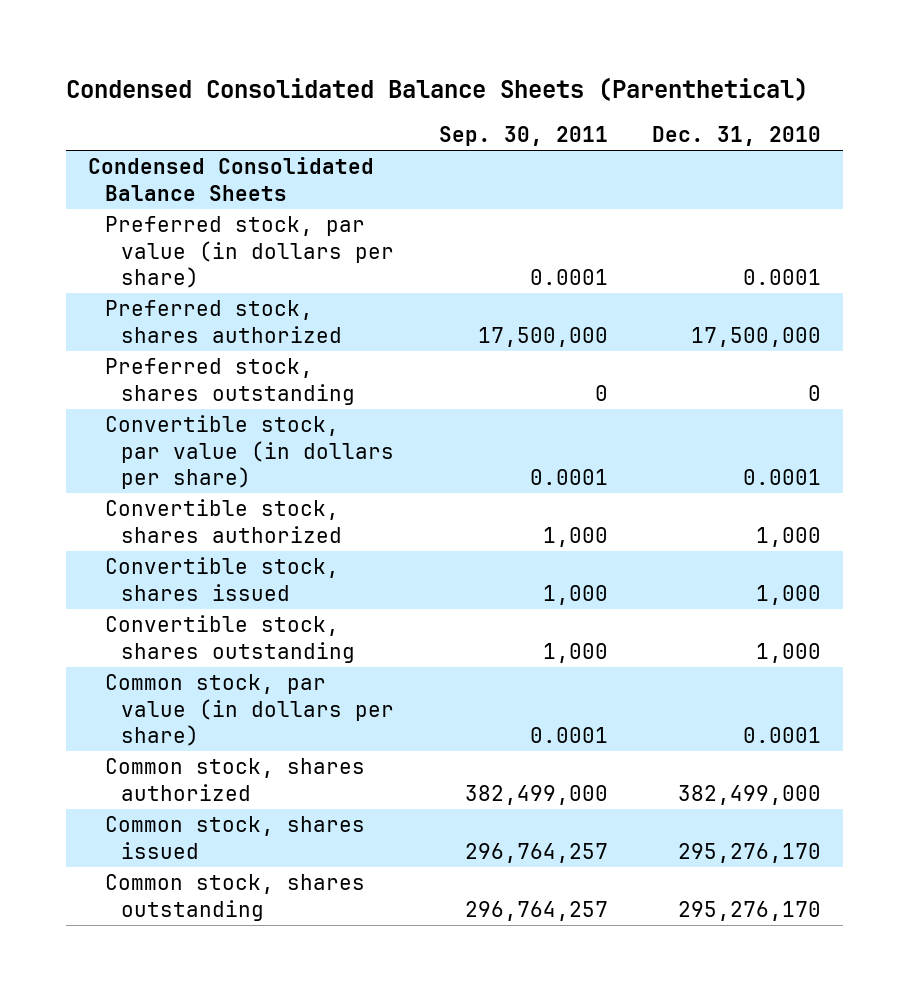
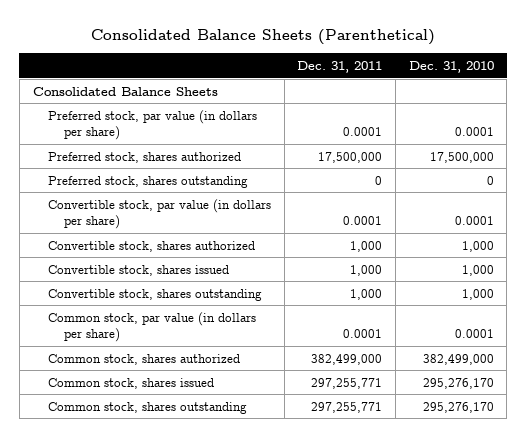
[66,76,809,101] Condensed Consolidated Balance Sheets (Parenthetical) -> [91,29,436,46] Consolidated Balance Sheets (Parenthetical)
[438,125,608,146] Sep. 30, 2011 -> none
none -> [297,60,383,73] Dec. 31, 2011
[88,157,375,201] Condensed Consolidated Balance Sheets -> [32,86,218,96] Consolidated Balance Sheets

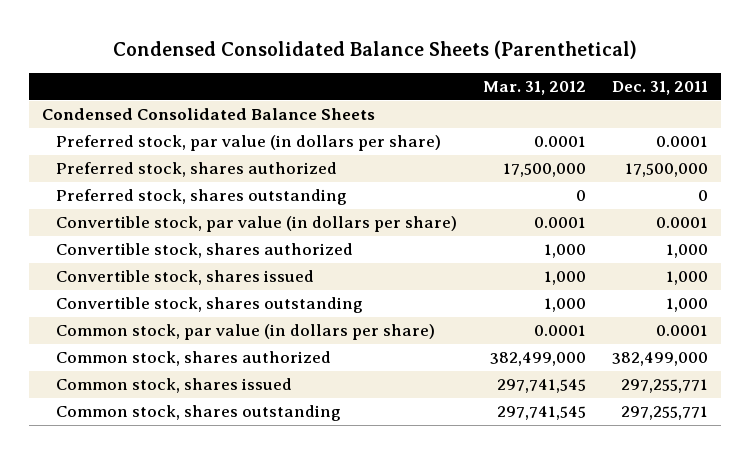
[91,29,436,46] Consolidated Balance Sheets (Parenthetical) -> [112,39,637,59] Condensed Consolidated Balance Sheets (Parenthetical)
[408,60,494,73] Dec. 31, 2010 -> none
none -> [482,80,586,95] Mar. 31, 2012
[32,86,218,96] Consolidated Balance Sheets -> [42,108,376,121] Condensed Consolidated Balance Sheets

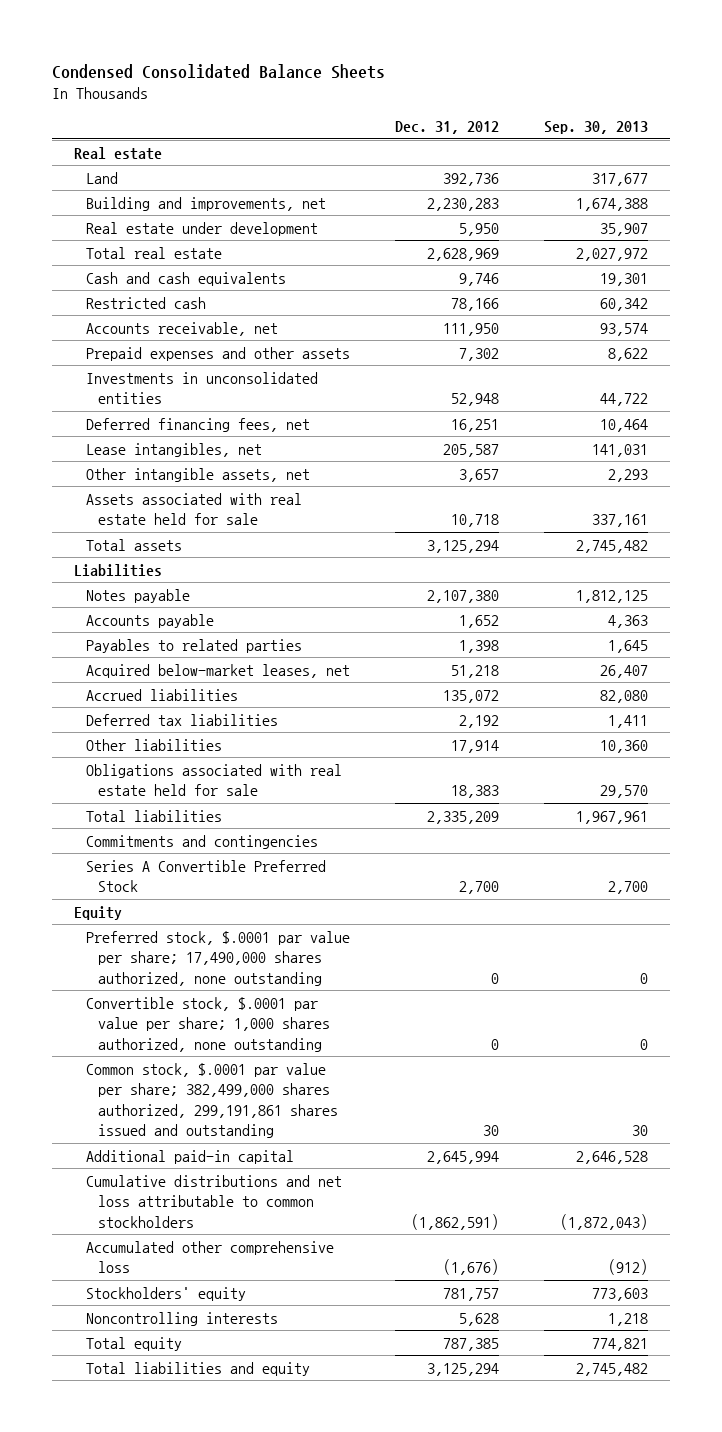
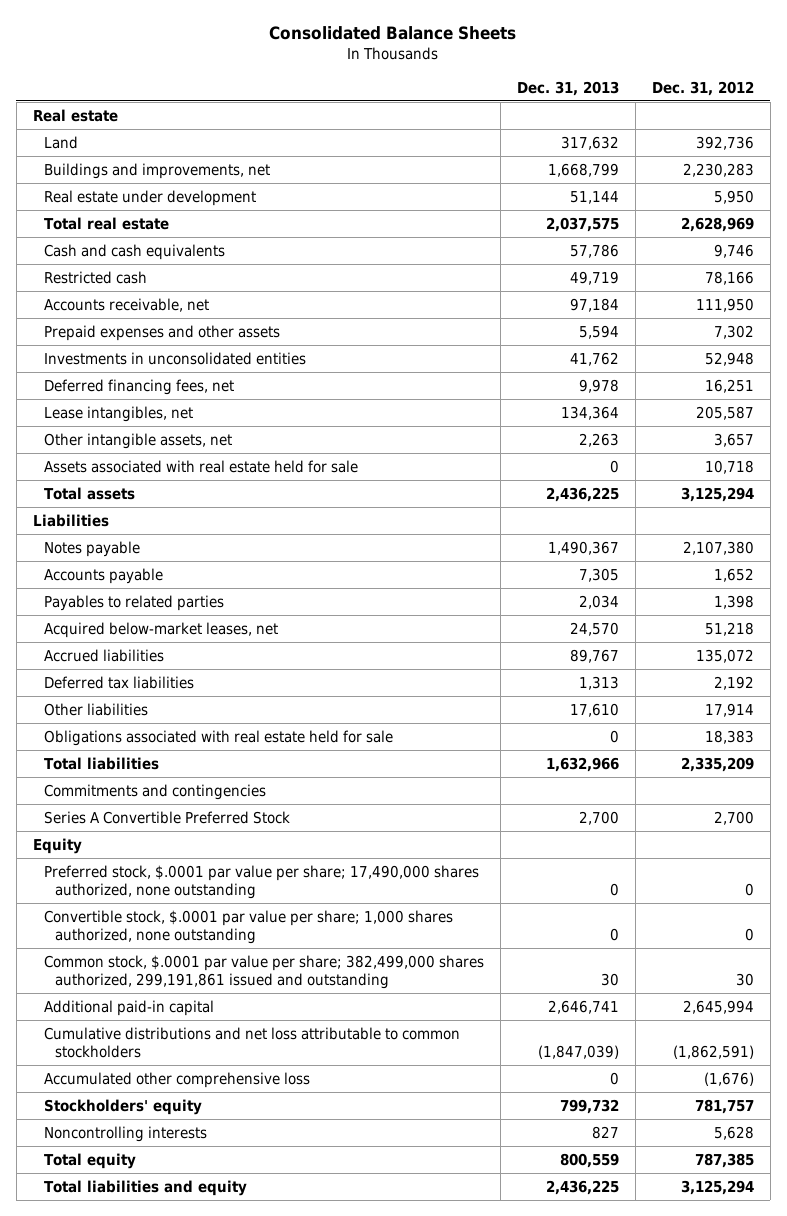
[51,63,385,79] Condensed Consolidated Balance Sheets -> [269,26,517,41] Consolidated Balance Sheets
[544,121,649,135] Sep. 30, 2013 -> none
none -> [516,80,619,96] Dec. 31, 2013
[86,196,327,211] Building and improvements, net -> [43,162,270,179] Buildings and improvements, net
[86,1062,339,1139] Common stock, $.0001 par value per share; 382,499,000 shares authorized, 299,191,861 shares issued and outstanding -> [43,954,484,990] Common stock, $.0001 par value per share; 382,499,000 shares authorized, 299,191,861 issued and outstanding

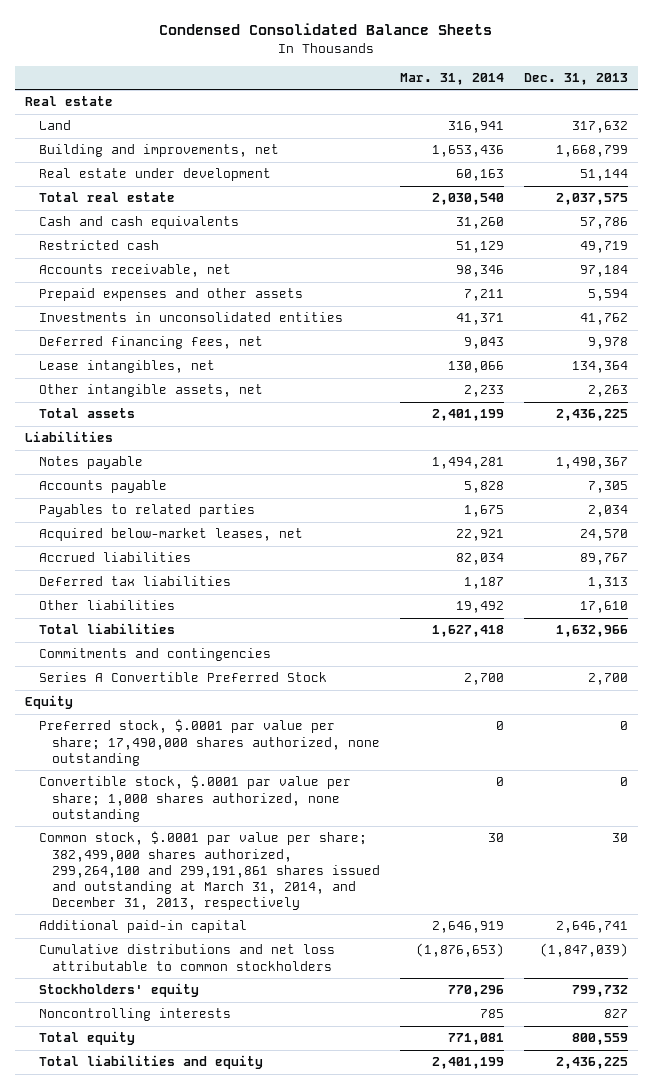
[269,26,517,41] Consolidated Balance Sheets -> [159,23,493,36] Condensed Consolidated Balance Sheets
[651,80,754,96] Dec. 31, 2012 -> none
none -> [400,73,505,86] Mar. 31, 2014
[43,162,270,179] Buildings and improvements, net -> [38,144,279,158] Building and improvements, net
[43,459,358,473] Assets associated with real estate held for sale -> none
[43,729,393,746] Obligations associated with real estate held for sale -> none
[43,954,484,990] Common stock, $.0001 par value per share; 382,499,000 shares authorized, 299,191,861 issued and outstanding -> [38,831,381,911] Common stock, $.0001 par value per share; 382,499,000 shares authorized, 299,264,100 and 299,191,861 shares issued and outstanding at March 31, 2014, and December 31, 2013, respectively
[43,1071,310,1088] Accumulated other comprehensive loss -> none

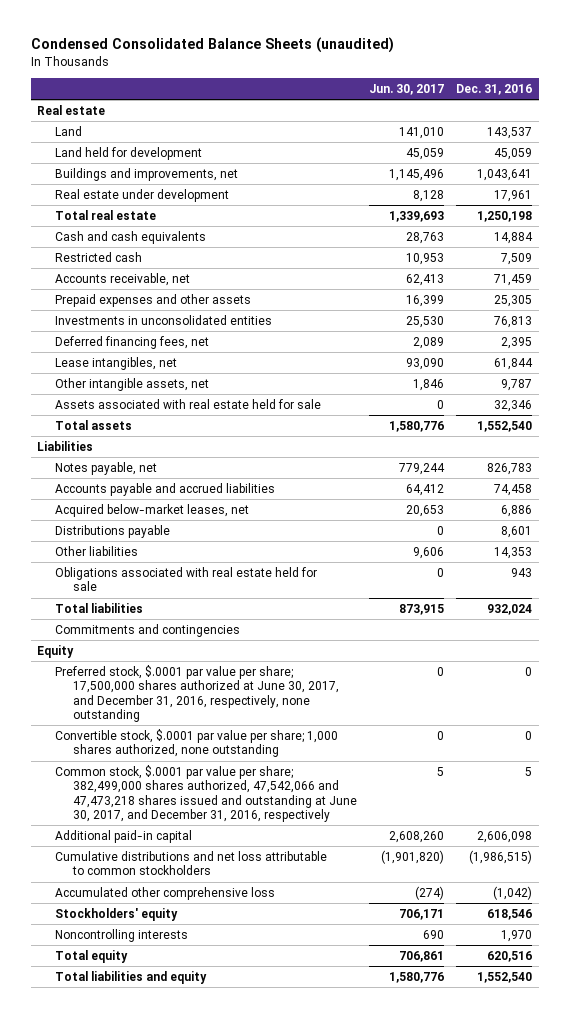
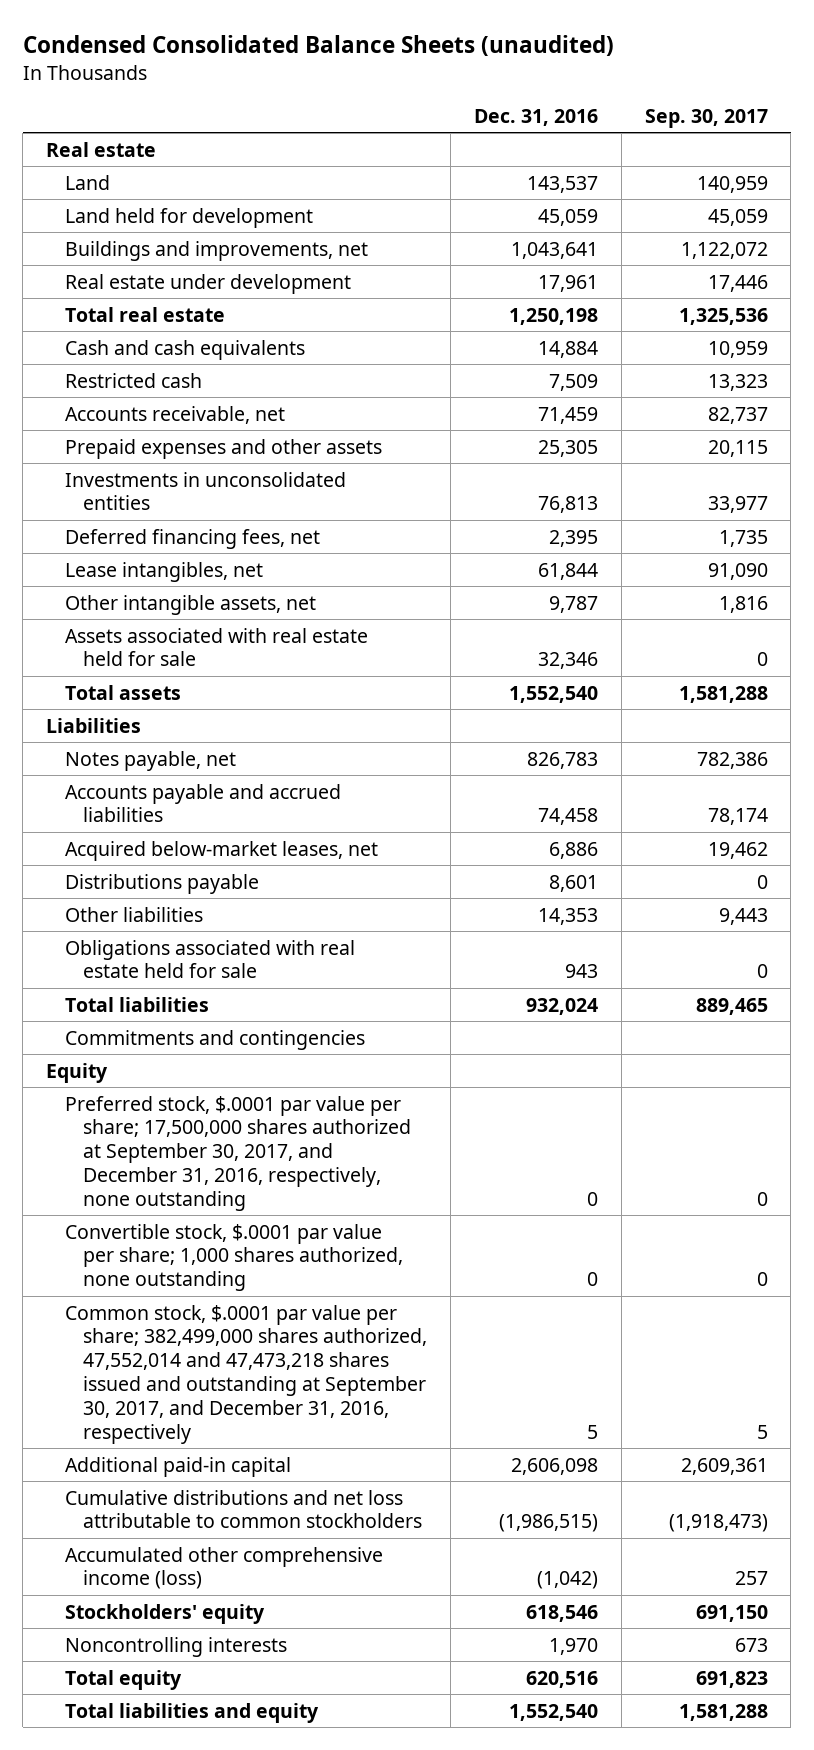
[369,83,445,95] Jun. 30, 2017 -> none
none -> [644,108,768,128] Sep. 30, 2017
[54,664,340,723] Preferred stock, $.0001 par value per share; 17,500,000 shares authorized at June 30, 2017, and December 31, 2016, respectively, none outstanding -> [64,1095,412,1211] Preferred stock, $.0001 par value per share; 17,500,000 shares authorized at September 30, 2017, and December 31, 2016, respectively, none outstanding
[54,764,358,823] Common stock, $.0001 par value per share; 382,499,000 shares authorized, 47,542,066 and 47,473,218 shares issued and outstanding at June 30, 2017, and December 31, 2016, respectively -> [64,1304,428,1444] Common stock, $.0001 par value per share; 382,499,000 shares authorized, 47,552,014 and 47,473,218 shares issued and outstanding at September 30, 2017, and December 31, 2016, respectively
[54,886,275,900] Accumulated other comprehensive loss -> [64,1546,383,1590] Accumulated other comprehensive income (loss)

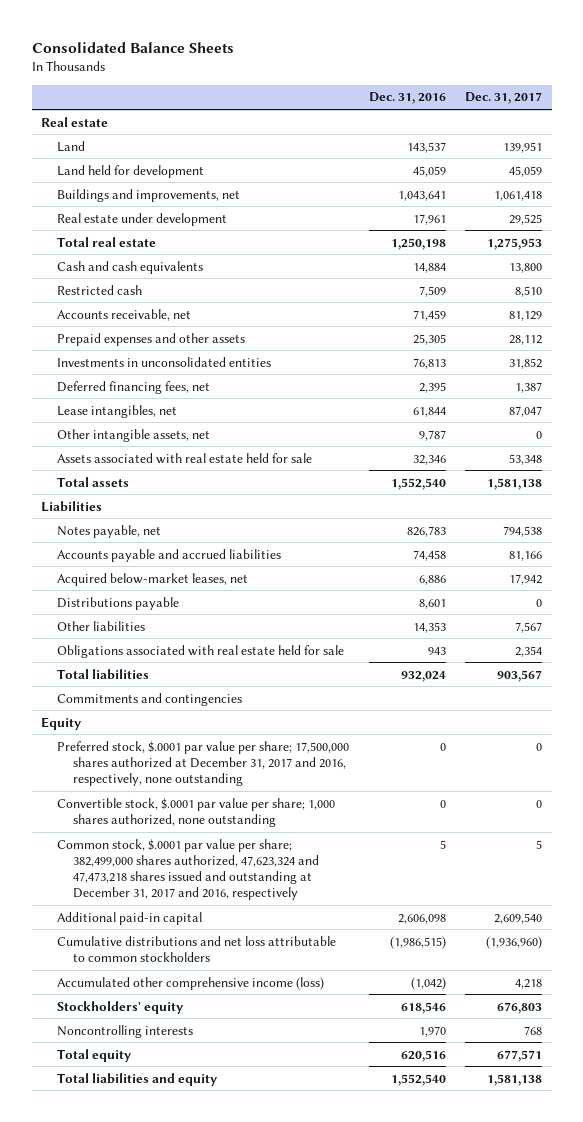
[22,35,614,57] Condensed Consolidated Balance Sheets (unaudited) -> [31,41,234,53] Consolidated Balance Sheets
[644,108,768,128] Sep. 30, 2017 -> none
none -> [464,92,542,105] Dec. 31, 2017
[64,1095,412,1211] Preferred stock, $.0001 par value per share; 17,500,000 shares authorized at September 30, 2017, and December 31, 2016, respectively, none outstanding -> [57,740,350,787] Preferred stock, $.0001 par value per share; 17,500,000 shares authorized at December 31, 2017 and 2016, respectively, none outstanding
[64,1304,428,1444] Common stock, $.0001 par value per share; 382,499,000 shares authorized, 47,552,014 and 47,473,218 shares issued and outstanding at September 30, 2017, and December 31, 2016, respectively -> [57,838,320,901] Common stock, $.0001 par value per share; 382,499,000 shares authorized, 47,623,324 and 47,473,218 shares issued and outstanding at December 31, 2017 and 2016, respectively

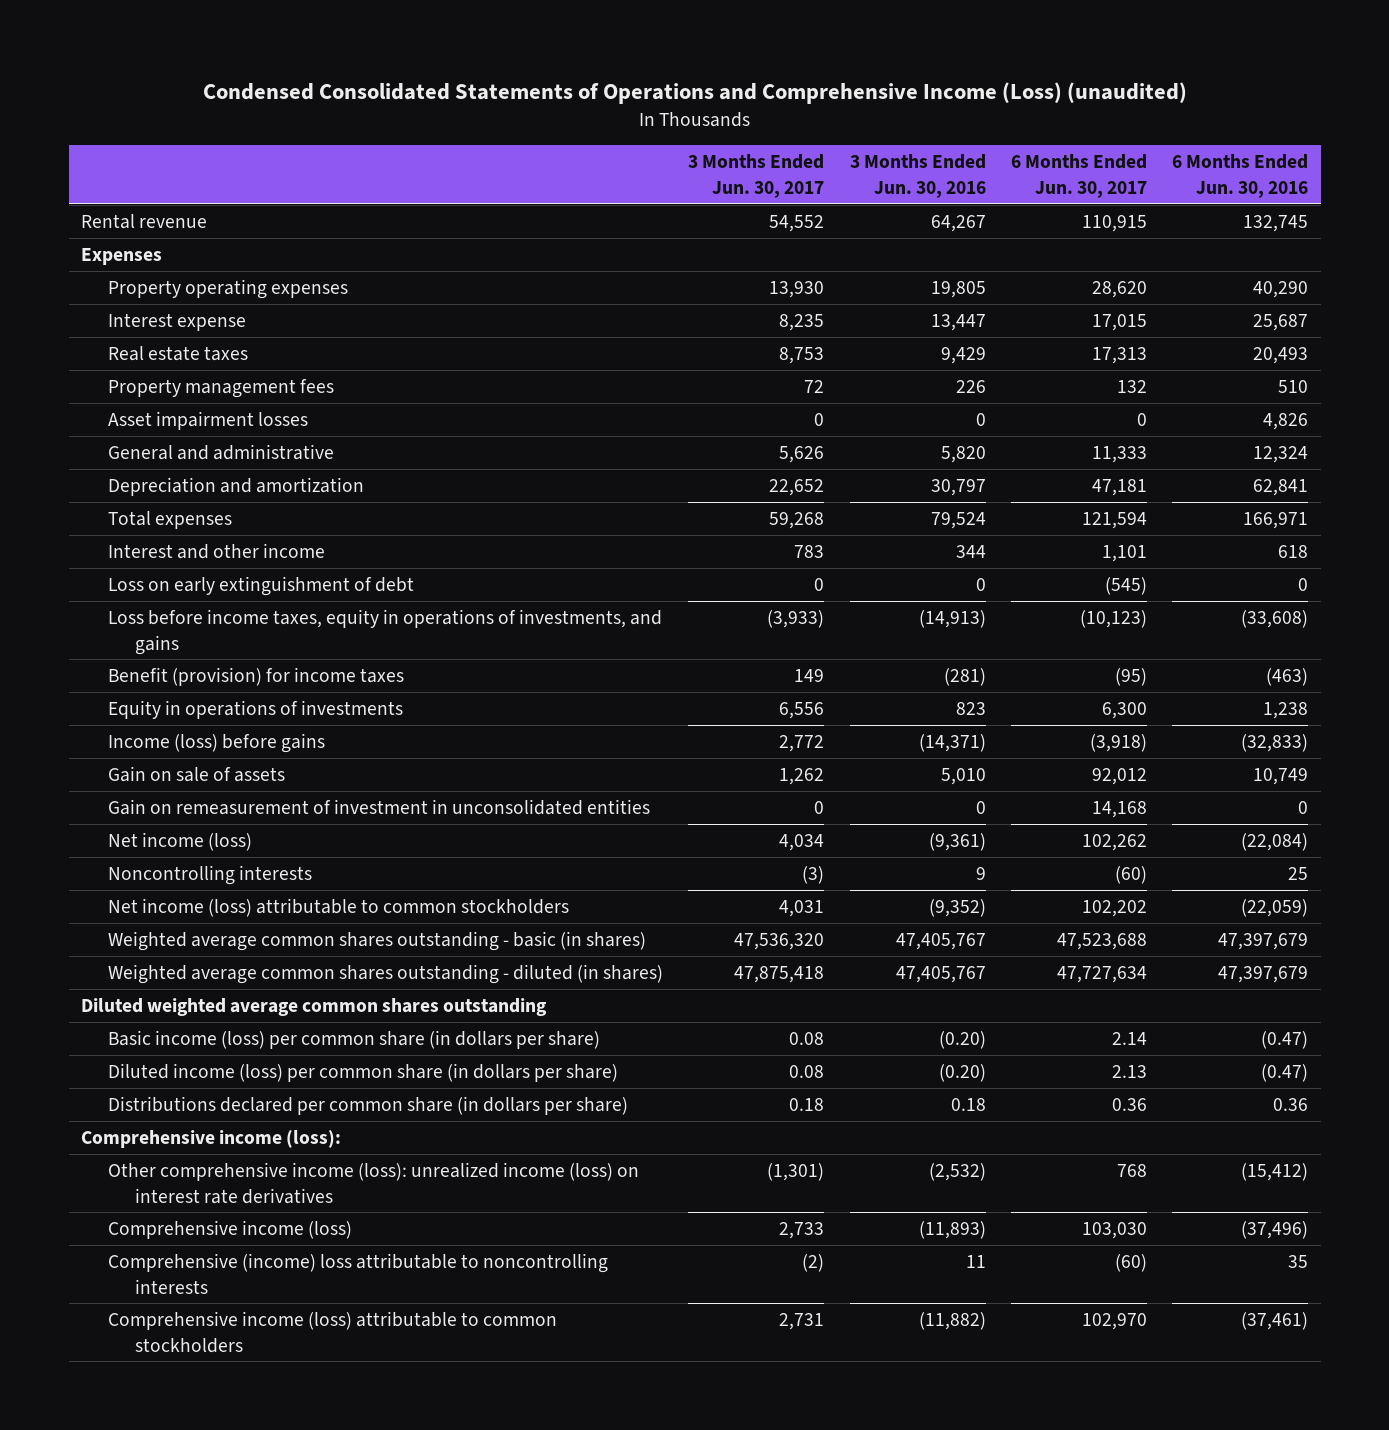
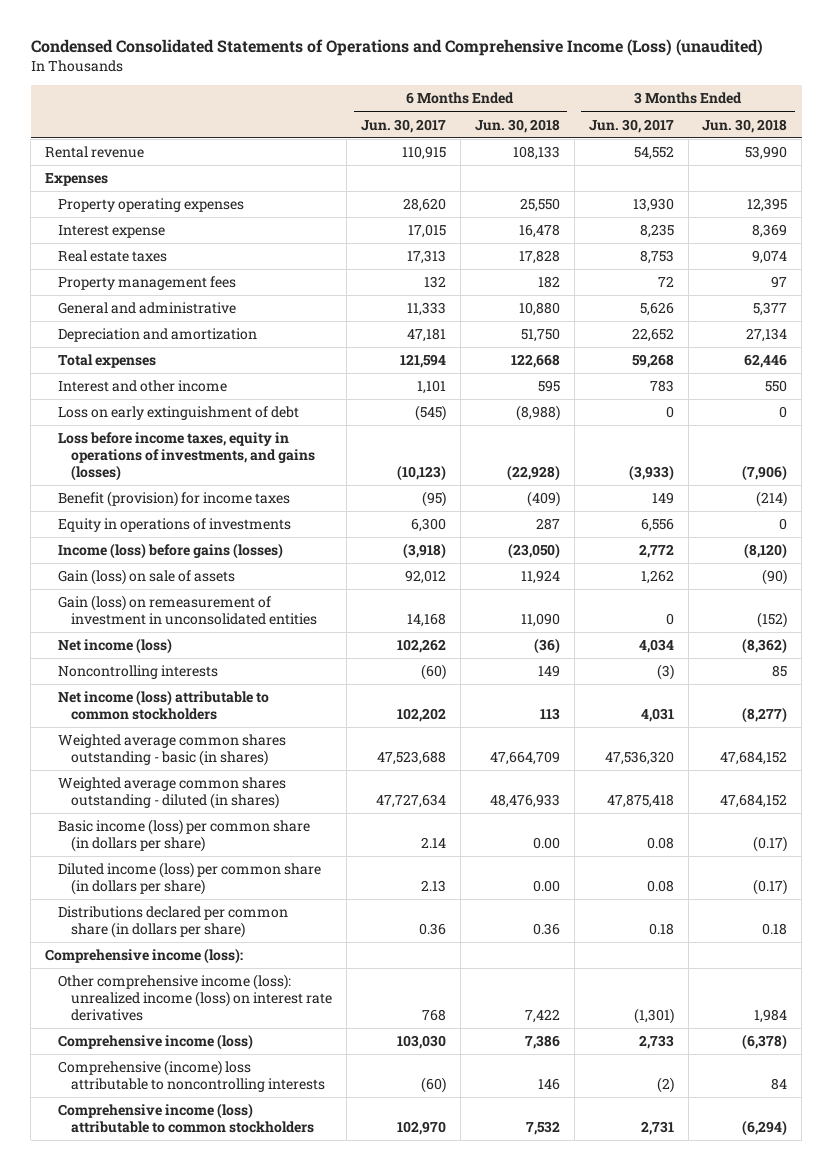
[849,154,986,198] 3 Months Ended Jun. 30, 2016 -> none
[1172,154,1309,198] 6 Months Ended Jun. 30, 2016 -> none
none -> [474,118,560,133] Jun. 30, 2018
none -> [702,118,788,133] Jun. 30, 2018
[107,410,308,430] Asset impairment losses -> none
[107,608,662,655] Loss before income taxes, equity in operations of investments, and gains -> [58,432,316,481] Loss before income taxes, equity in operations of investments, and gains (losses)
[107,732,325,753] Income (loss) before gains -> [58,543,284,560] Income (loss) before gains (losses)
[107,765,285,782] Gain on sale of assets -> [58,569,236,586] Gain (loss) on sale of assets
[107,798,650,815] Gain on remeasurement of investment in unconsolidated entities -> [58,595,318,625] Gain (loss) on remeasurement of investment in unconsolidated entities
[81,997,548,1016] Diluted weighted average common shares outstanding -> none

